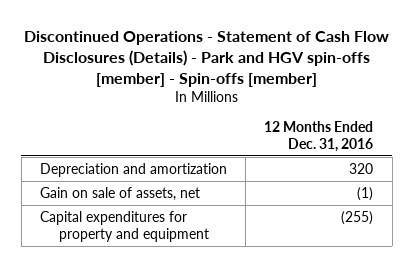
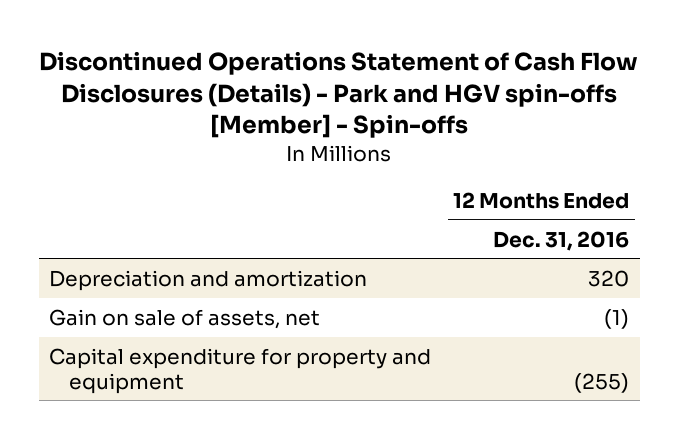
[23,31,389,87] Discontinued Operations - Statement of Cash Flow Disclosures (Details) - Park and HGV spin-offs [member] - Spin-offs [member] -> [39,51,639,139] Discontinued Operations Statement of Cash Flow Disclosures (Details) - Park and HGV spin-offs [Member] - Spin-offs
[40,210,210,242] Capital expenditures for property and equipment -> [49,347,432,394] Capital expenditure for property and equipment

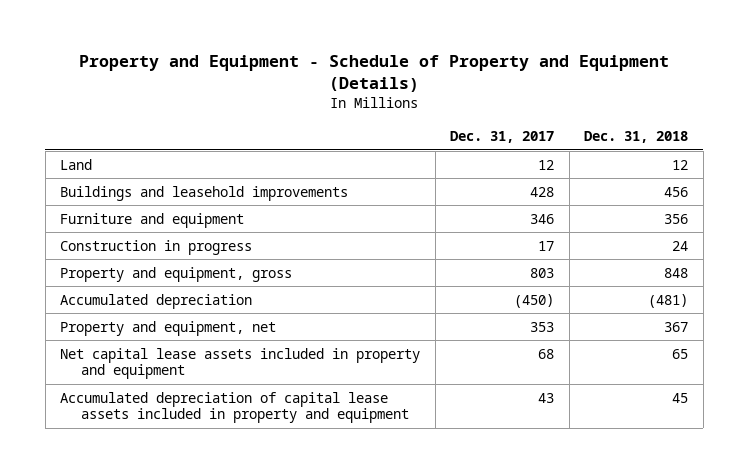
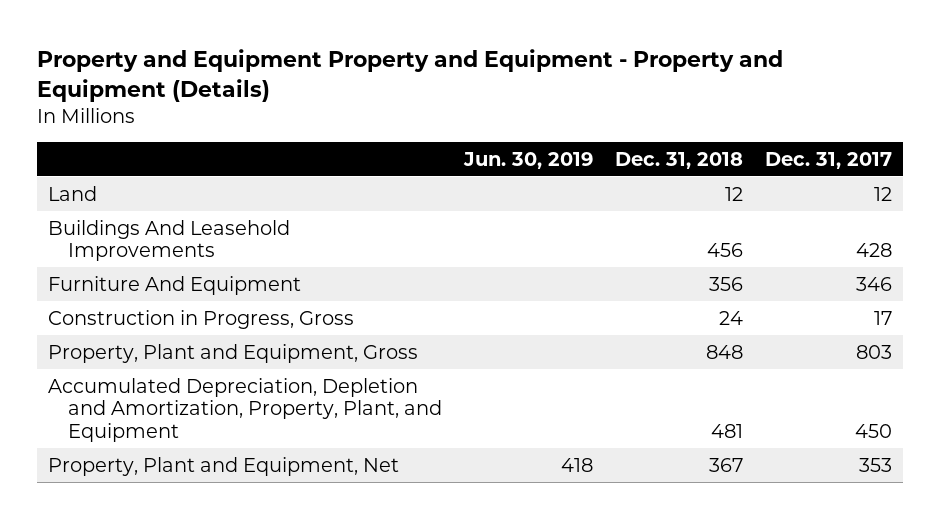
[79,55,670,93] Property and Equipment - Schedule of Property and Equipment (Details) -> [36,48,783,102] Property and Equipment Property and Equipment - Property and Equipment (Details)
none -> [463,151,594,169] Jun. 30, 2019
[60,347,421,380] Net capital lease assets included in property and equipment -> none
[60,391,409,424] Accumulated depreciation of capital lease assets included in property and equipment -> none
[60,185,349,201] Buildings and leasehold improvements -> [47,219,290,262] Buildings And Leasehold Improvements
[60,212,245,228] Furniture and equipment -> [47,275,301,295] Furniture And Equipment
[60,239,253,255] Construction in progress -> [47,309,354,329] Construction in Progress, Gross
[60,266,293,282] Property and equipment, gross -> [47,343,418,363] Property, Plant and Equipment, Gross
[60,293,253,309] Accumulated depreciation -> [47,377,443,442] Accumulated Depreciation, Depletion and Amortization, Property, Plant, and Equipment
[514,293,555,308] (450) -> [855,423,893,438] 450
[648,293,689,308] (481) -> [711,423,744,438] 481
[60,320,277,336] Property and equipment, net -> [47,456,399,476] Property, Plant and Equipment, Net

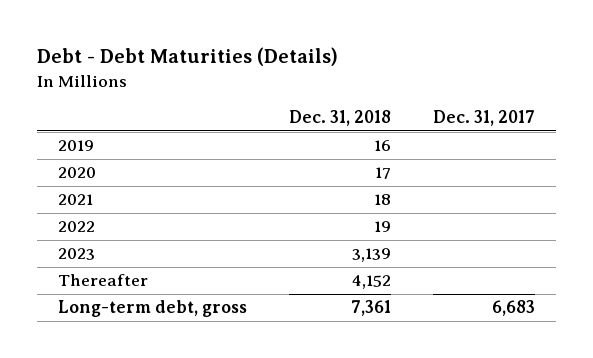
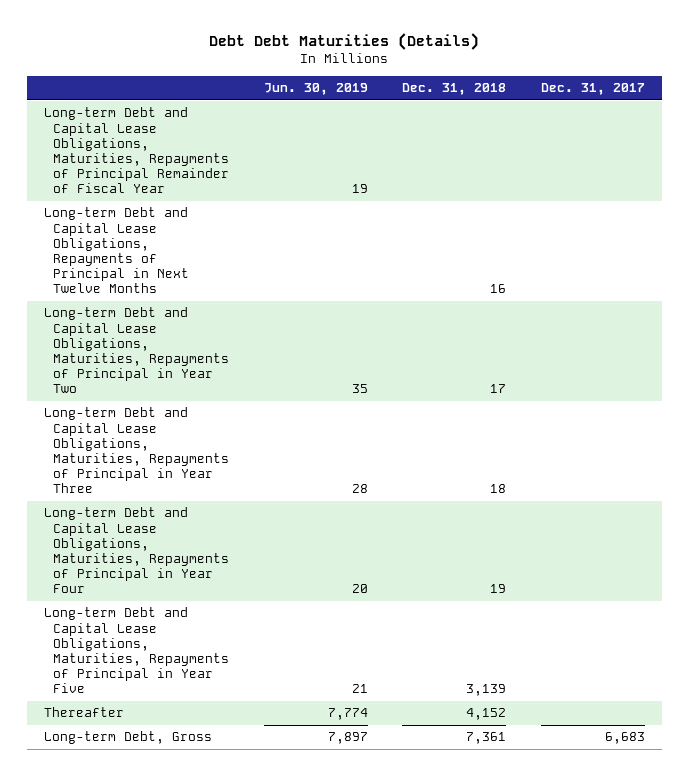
[36,47,338,67] Debt - Debt Maturities (Details) -> [209,33,480,51] Debt Debt Maturities (Details)
none -> [263,83,368,96] Jun. 30, 2019
none -> [43,107,230,194] Long-term Debt and Capital Lease Obligations, Maturities, Repayments of Principal Remainder of Fiscal Year
[57,140,94,152] 2019 -> [43,207,190,294] Long-term Debt and Capital Lease Obligations, Repayments of Principal in Next Twelve Months
[57,167,96,179] 2020 -> [43,307,230,394] Long-term Debt and Capital Lease Obligations, Maturities, Repayments of Principal in Year Two
[57,194,93,206] 2021 -> [43,407,230,494] Long-term Debt and Capital Lease Obligations, Maturities, Repayments of Principal in Year Three
[57,221,95,233] 2022 -> [43,507,230,594] Long-term Debt and Capital Lease Obligations, Maturities, Repayments of Principal in Year Four
[57,248,95,261] 2023 -> [43,607,230,694] Long-term Debt and Capital Lease Obligations, Maturities, Repayments of Principal in Year Five
[57,300,247,318] Long-term debt, gross -> [43,731,212,745] Long-term Debt, Gross

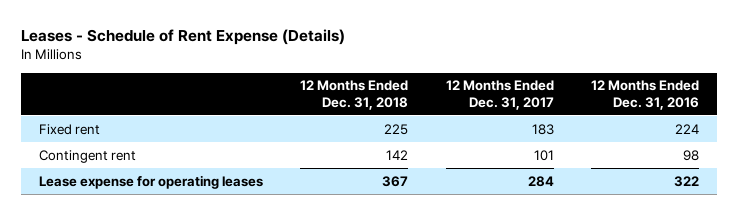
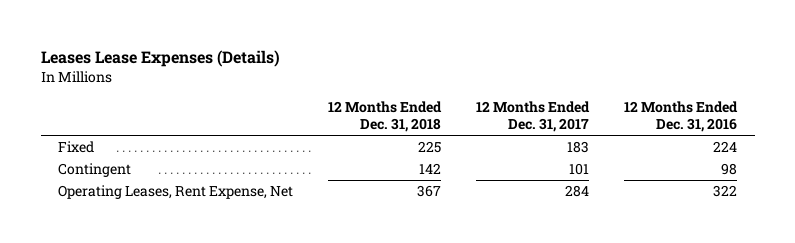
[20,29,345,46] Leases - Schedule of Rent Expense (Details) -> [40,49,280,67] Leases Lease Expenses (Details)
[39,123,101,135] Fixed rent -> [58,140,95,153] Fixed
[39,149,137,163] Contingent rent -> [58,162,132,177] Contingent
[39,174,264,189] Lease expense for operating leases -> [58,184,294,199] Operating Leases, Rent Expense, Net

